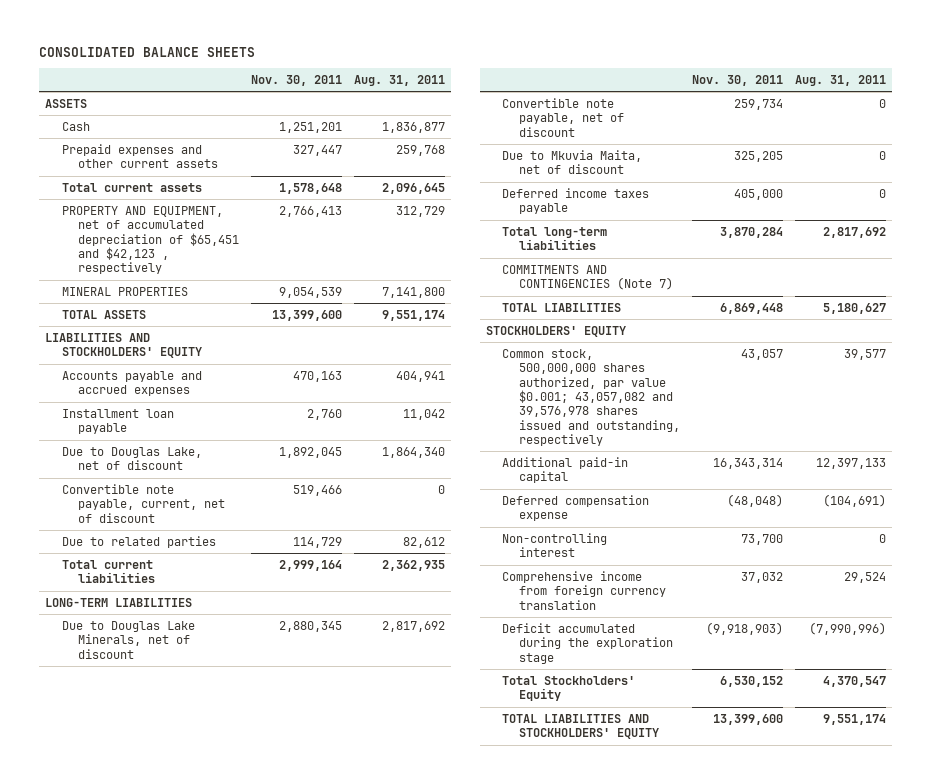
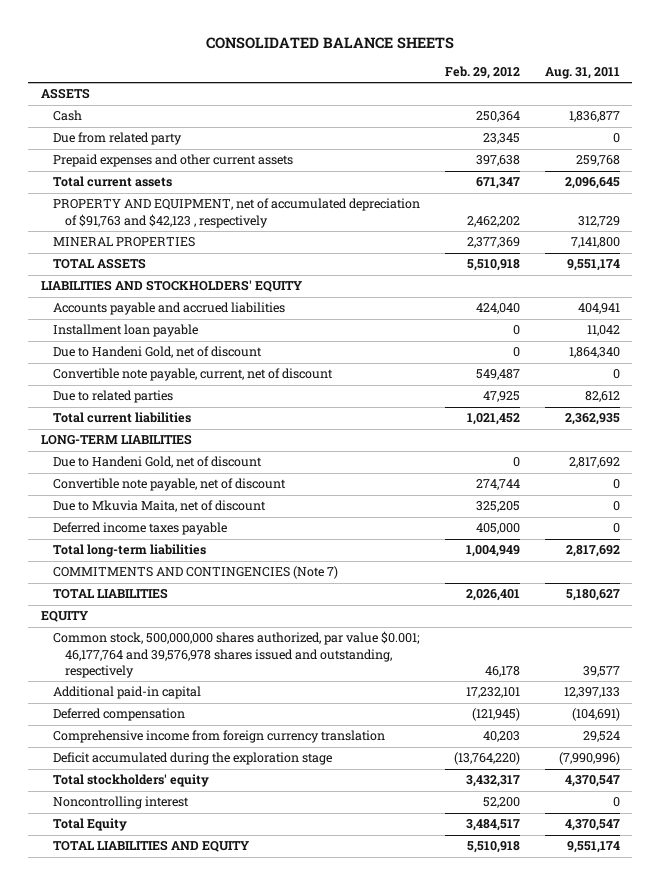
[251,74,343,86] Nov. 30, 2011 -> none
none -> [444,65,520,79] Feb. 29, 2012
none -> [52,132,182,146] Due from related party
[61,205,240,275] PROPERTY AND EQUIPMENT, net of accumulated depreciation of $65,451 and $42,123 , respectively -> [52,198,420,228] PROPERTY AND EQUIPMENT, net of accumulated depreciation of $91,763 and $42,123 , respectively
[61,370,202,397] Accounts payable and accrued expenses -> [52,302,285,316] Accounts payable and accrued liabilities
[61,446,202,471] Due to Douglas Lake, net of discount -> [52,346,262,359] Due to Handeni Gold, net of discount
[61,620,195,659] Due to Douglas Lake Minerals, net of discount -> [52,456,262,469] Due to Handeni Gold, net of discount
[485,325,626,337] STOCKHOLDERS' EQUITY -> [40,611,88,623] EQUITY
[502,348,680,446] Common stock, 500,000,000 shares authorized, par value $0.001; 43,057,082 and 39,576,978 shares issued and outstanding, respectively -> [52,631,420,679] Common stock, 500,000,000 shares authorized, par value $0.001; 46,177,764 and 39,576,978 shares issued and outstanding, respectively
[502,532,608,558] Non-controlling interest -> none
[502,494,650,522] Deferred compensation expense -> [52,708,185,722] Deferred compensation
[502,675,636,702] Total Stockholders' Equity -> [52,774,209,788] Total stockholders' equity
none -> [52,796,189,810] Noncontrolling interest
none -> [52,818,127,832] Total Equity
[502,713,659,740] TOTAL LIABILITIES AND STOCKHOLDERS' EQUITY -> [52,840,249,853] TOTAL LIABILITIES AND EQUITY

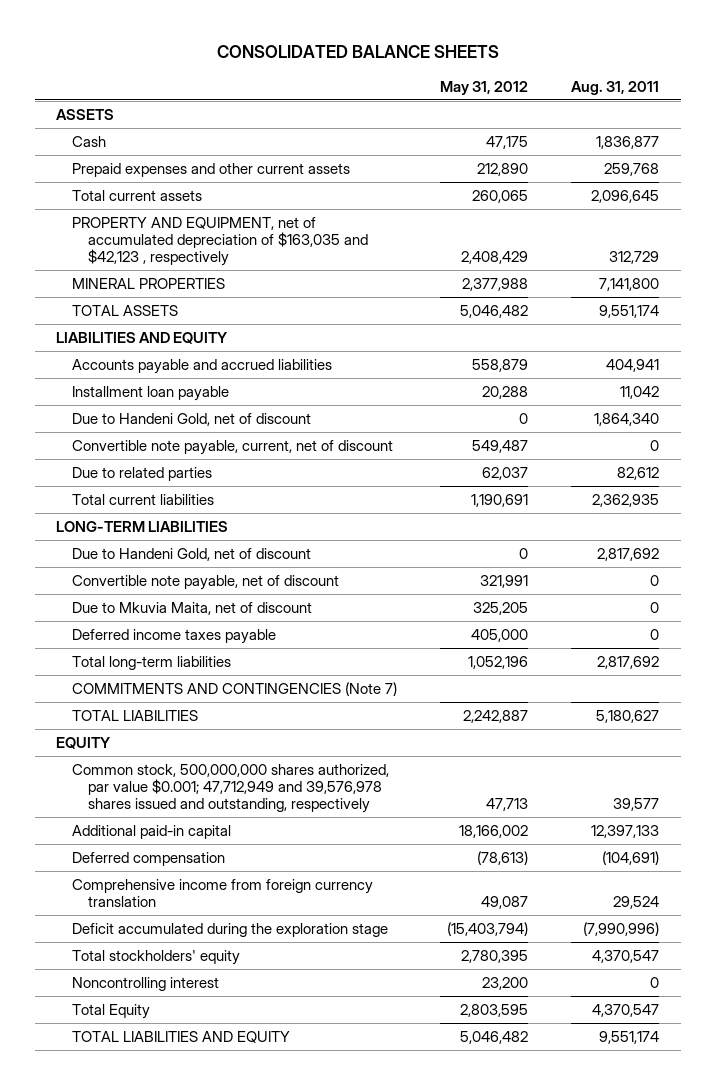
[444,65,520,79] Feb. 29, 2012 -> none
none -> [440,80,529,95] May 31, 2012
[52,132,182,146] Due from related party -> none
[52,198,420,228] PROPERTY AND EQUIPMENT, net of accumulated depreciation of $91,763 and $42,123 , respectively -> [71,216,368,267] PROPERTY AND EQUIPMENT, net of accumulated depreciation of $163,035 and $42,123 , respectively
[40,280,302,293] LIABILITIES AND STOCKHOLDERS' EQUITY -> [56,331,229,344] LIABILITIES AND EQUITY
[52,631,420,679] Common stock, 500,000,000 shares authorized, par value $0.001; 46,177,764 and 39,576,978 shares issued and outstanding, respectively -> [71,763,389,814] Common stock, 500,000,000 shares authorized, par value $0.001; 47,712,949 and 39,576,978 shares issued and outstanding, respectively

